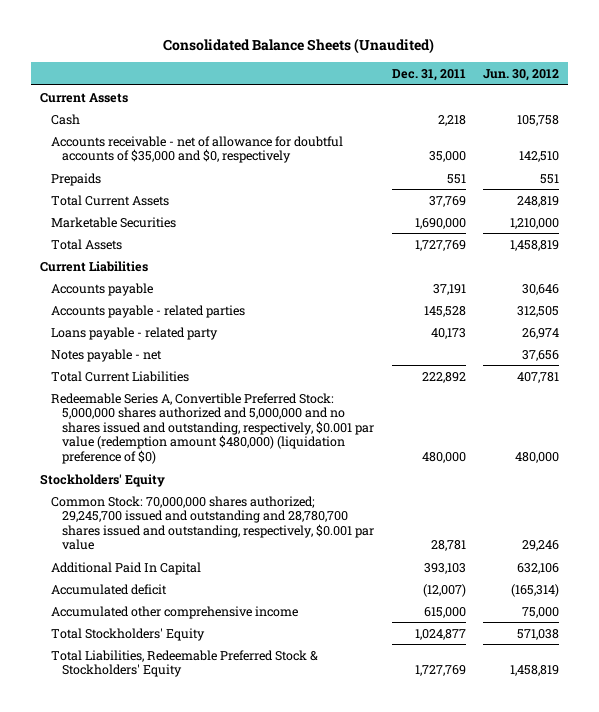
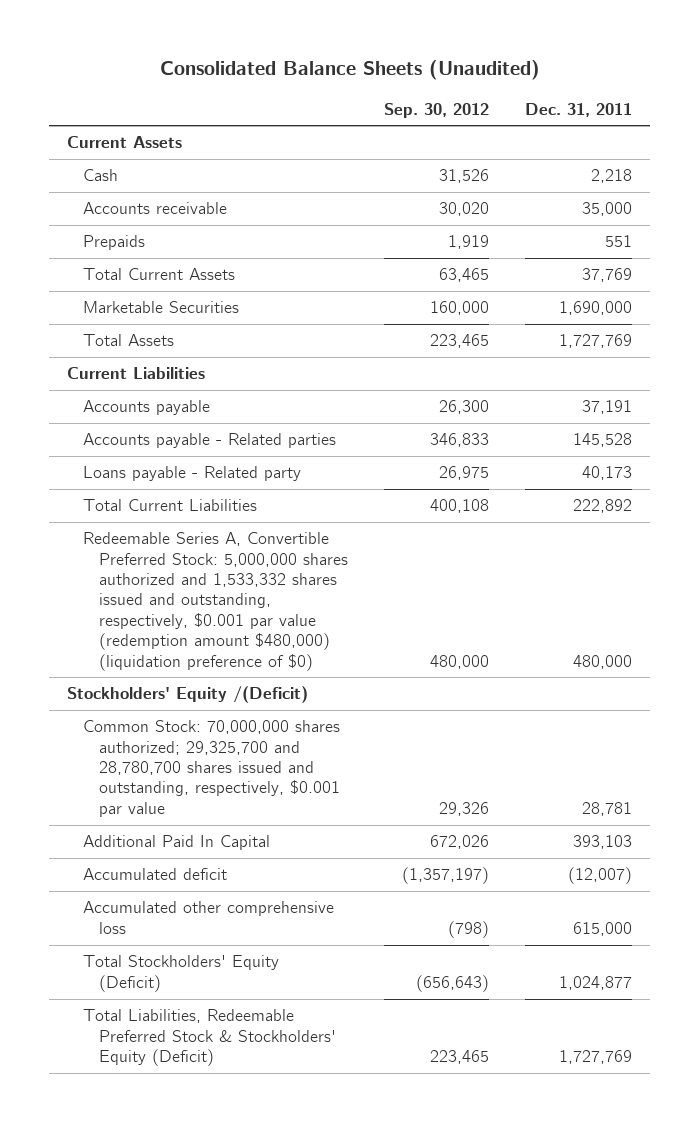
[482,68,559,81] Jun. 30, 2012 -> none
none -> [384,102,490,118] Sep. 30, 2012
[50,135,343,164] Accounts receivable - net of allowance for doubtful accounts of $35,000 and $0, respectively -> [83,202,228,215] Accounts receivable
[50,348,162,362] Notes payable - net -> none
[50,304,245,318] Accounts payable - related parties -> [83,433,337,449] Accounts payable - Related parties
[50,326,218,340] Loans payable - related party -> [83,466,302,482] Loans payable - Related party
[50,392,375,464] Redeemable Series A, Convertible Preferred Stock: 5,000,000 shares authorized and 5,000,000 and no shares issued and outstanding, respectively, $0.001 par value (redemption amount $480,000) (liquidation preference of $0) -> [83,532,349,671] Redeemable Series A, Convertible Preferred Stock: 5,000,000 shares authorized and 1,533,332 shares issued and outstanding, respectively, $0.001 par value (redemption amount $480,000) (liquidation preference of $0)
[39,473,165,487] Stockholders' Equity -> [67,686,309,704] Stockholders' Equity /(Deficit)
[50,495,375,551] Common Stock: 70,000,000 shares authorized; 29,245,700 issued and outstanding and 28,780,700 shares issued and outstanding, respectively, $0.001 par value -> [83,720,341,817] Common Stock: 70,000,000 shares authorized; 29,325,700 and 28,780,700 shares issued and outstanding, respectively, $0.001 par value
[50,605,298,619] Accumulated other comprehensive income -> [83,901,335,934] Accumulated other comprehensive loss
[50,627,205,641] Total Stockholders' Equity -> [83,955,280,992] Total Stockholders' Equity (Deficit)
[50,649,318,678] Total Liabilities, Redeemable Preferred Stock & Stockholders' Equity -> [83,1009,337,1067] Total Liabilities, Redeemable Preferred Stock & Stockholders' Equity (Deficit)

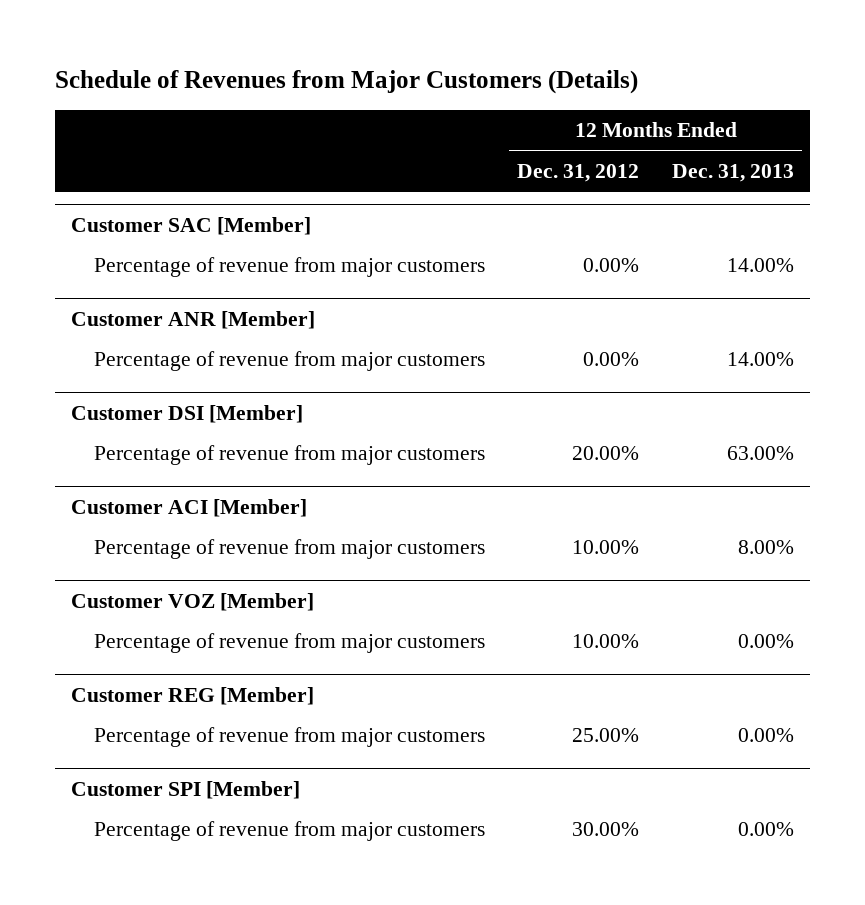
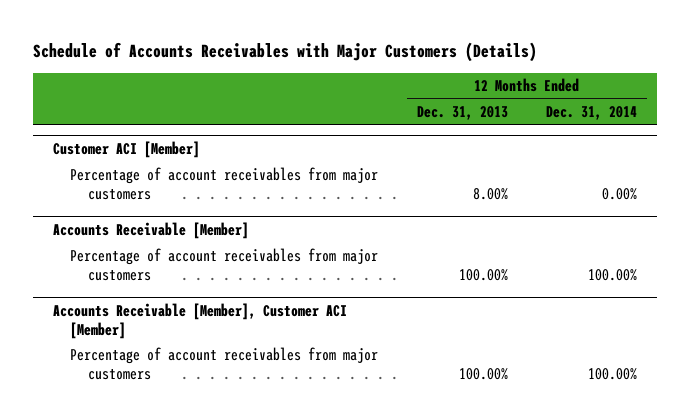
[54,70,638,95] Schedule of Revenues from Major Customers (Details) -> [33,42,538,63] Schedule of Accounts Receivables with Major Customers (Details)
[517,164,640,183] Dec. 31, 2012 -> none
none -> [546,106,638,121] Dec. 31, 2014
[71,217,312,236] Customer SAC [Member] -> none
[94,257,486,278] Percentage of revenue from major customers -> none
[71,311,316,330] Customer ANR [Member] -> none
[94,351,486,372] Percentage of revenue from major customers -> none
[71,405,304,424] Customer DSI [Member] -> none
[94,445,486,466] Percentage of revenue from major customers -> none
[71,593,315,612] Customer VOZ [Member] -> none
[71,687,315,706] Customer REG [Member] -> none
[71,781,301,800] Customer SPI [Member] -> none
[94,821,486,842] Percentage of revenue from major customers -> none
[94,539,486,560] Percentage of revenue from major customers -> [70,167,379,201] Percentage of account receivables from major customers
none -> [52,221,249,239] Accounts Receivable [Member]
[94,633,486,654] Percentage of revenue from major customers -> [70,248,379,282] Percentage of account receivables from major customers
[737,634,794,649] 0.00% -> [458,269,508,282] 100.00%
none -> [52,302,347,339] Accounts Receivable [Member], Customer ACI [Member]
[94,727,486,748] Percentage of revenue from major customers -> [70,347,379,381] Percentage of account receivables from major customers
[737,728,794,743] 0.00% -> [458,368,508,381] 100.00%

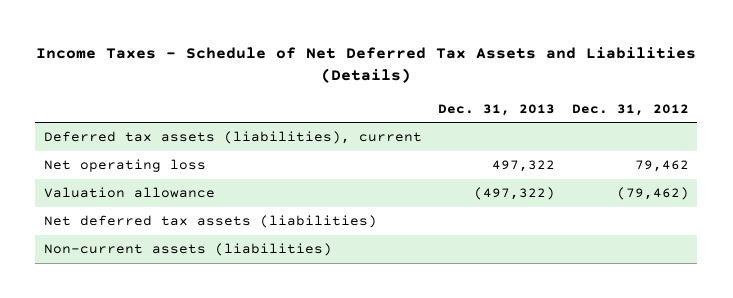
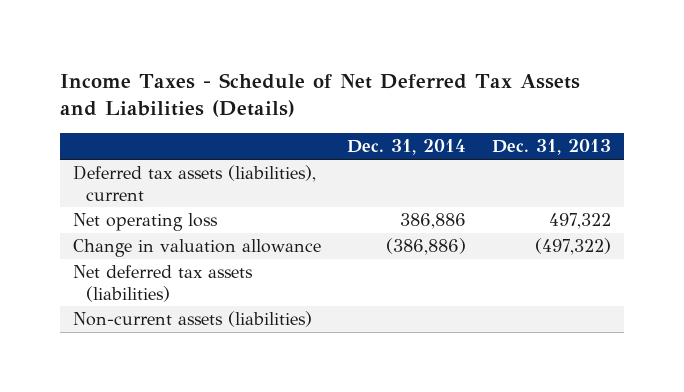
[571,103,689,116] Dec. 31, 2012 -> none
none -> [347,139,467,156] Dec. 31, 2014
[43,187,215,199] Valuation allowance -> [73,239,322,258] Change in valuation allowance

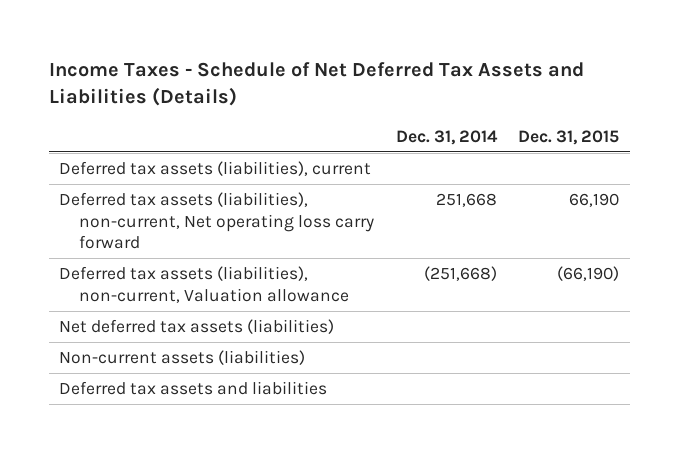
[492,139,612,156] Dec. 31, 2013 -> none
none -> [518,129,620,145] Dec. 31, 2015
[73,213,219,232] Net operating loss -> [59,192,375,249] Deferred tax assets (liabilities), non-current, Net operating loss carry forward
[400,213,467,230] 386,886 -> [435,193,497,208] 251,668
[73,239,322,258] Change in valuation allowance -> [59,266,350,303] Deferred tax assets (liabilities), non-current, Valuation allowance
[386,238,467,256] (386,886) -> [423,266,497,282] (251,668)
none -> [59,381,328,396] Deferred tax assets and liabilities

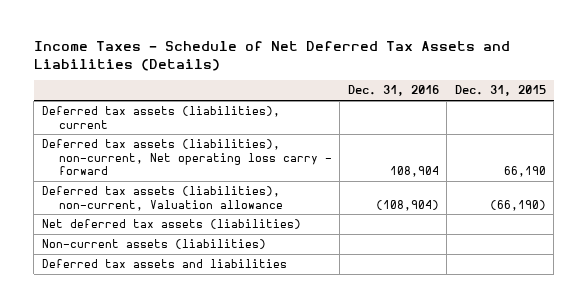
[395,129,498,145] Dec. 31, 2014 -> none
none -> [347,85,439,97] Dec. 31, 2016
[59,192,375,249] Deferred tax assets (liabilities), non-current, Net operating loss carry forward -> [41,139,332,175] Deferred tax assets (liabilities), non-current, Net operating loss carry - forward

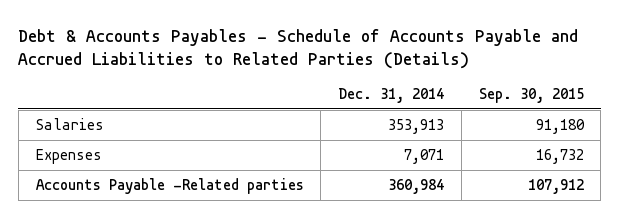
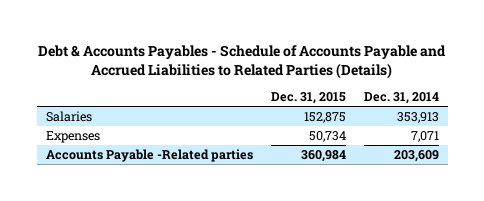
[478,88,584,104] Sep. 30, 2015 -> none
none -> [270,92,346,105] Dec. 31, 2015
[388,178,445,194] 360,984 -> [393,149,439,162] 203,609

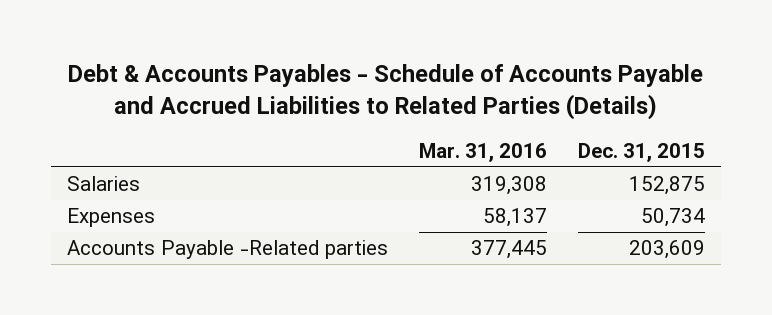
[363,92,439,105] Dec. 31, 2014 -> none
none -> [418,142,547,162] Mar. 31, 2016
[300,149,346,162] 360,984 -> [629,240,706,260] 203,609

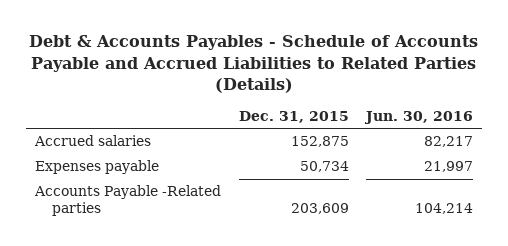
[418,142,547,162] Mar. 31, 2016 -> none
none -> [364,110,474,124] Jun. 30, 2016
[66,176,140,192] Salaries -> [33,135,151,147] Accrued salaries
[66,208,155,228] Expenses -> [34,160,159,175] Expenses payable

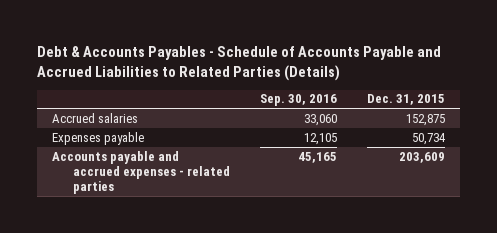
[364,110,474,124] Jun. 30, 2016 -> none
none -> [259,94,337,107] Sep. 30, 2016
[33,185,221,216] Accounts Payable -Related parties -> [52,150,230,195] Accounts payable and accrued expenses - related parties

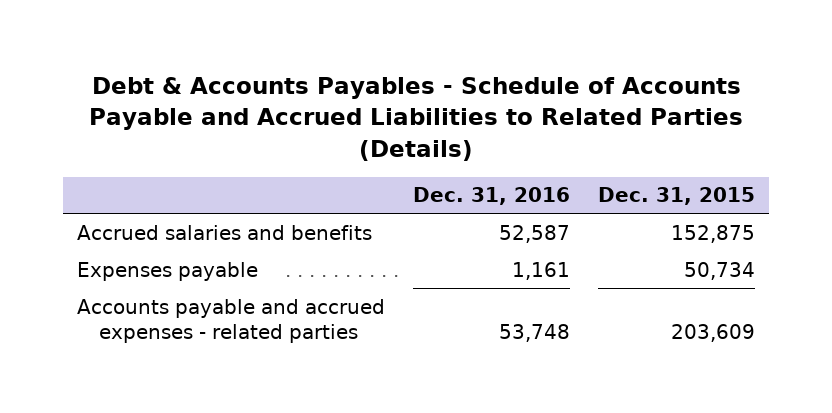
[259,94,337,107] Sep. 30, 2016 -> none
none -> [412,187,570,206] Dec. 31, 2016
[52,112,139,123] Accrued salaries -> [77,224,373,240] Accrued salaries and benefits

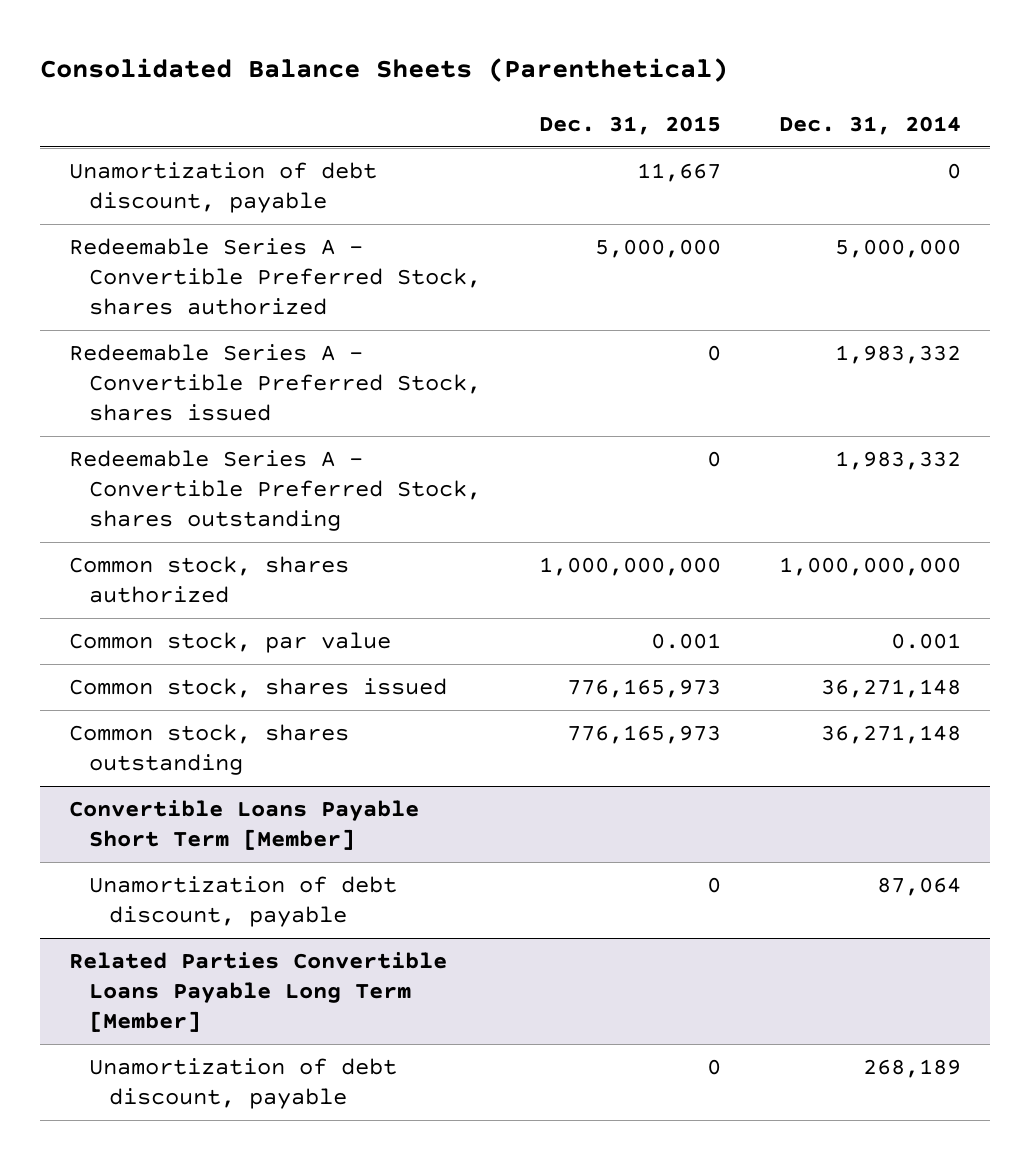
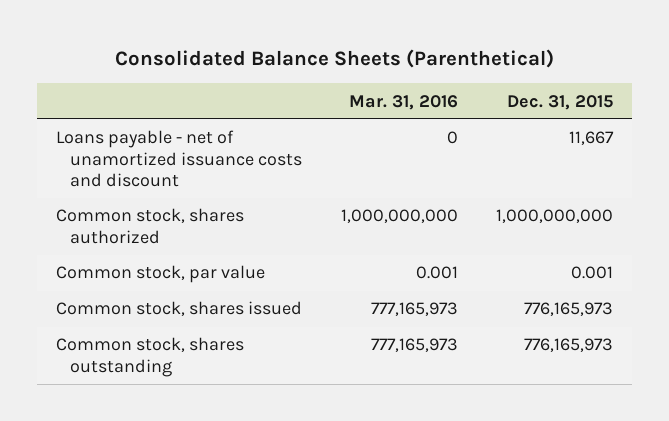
[779,116,962,136] Dec. 31, 2014 -> none
none -> [348,94,458,110] Mar. 31, 2016
[68,237,481,316] Redeemable Series A - Convertible Preferred Stock, shares authorized -> none
[68,343,481,422] Redeemable Series A - Convertible Preferred Stock, shares issued -> none
[68,449,481,532] Redeemable Series A - Convertible Preferred Stock, shares outstanding -> none
[68,161,377,214] Unamortization of debt discount, payable -> [56,130,302,187] Loans payable - net of unamortized issuance costs and discount
[68,799,419,851] Convertible Loans Payable Short Term [Member] -> none
[88,875,397,928] Unamortization of debt discount, payable -> none
[68,951,447,1033] Related Parties Convertible Loans Payable Long Term [Member] -> none
[88,1057,397,1110] Unamortization of debt discount, payable -> none

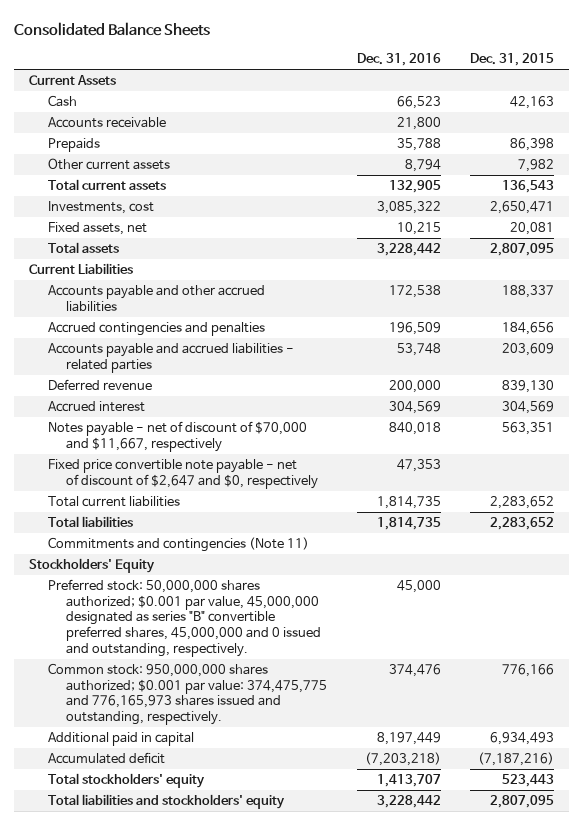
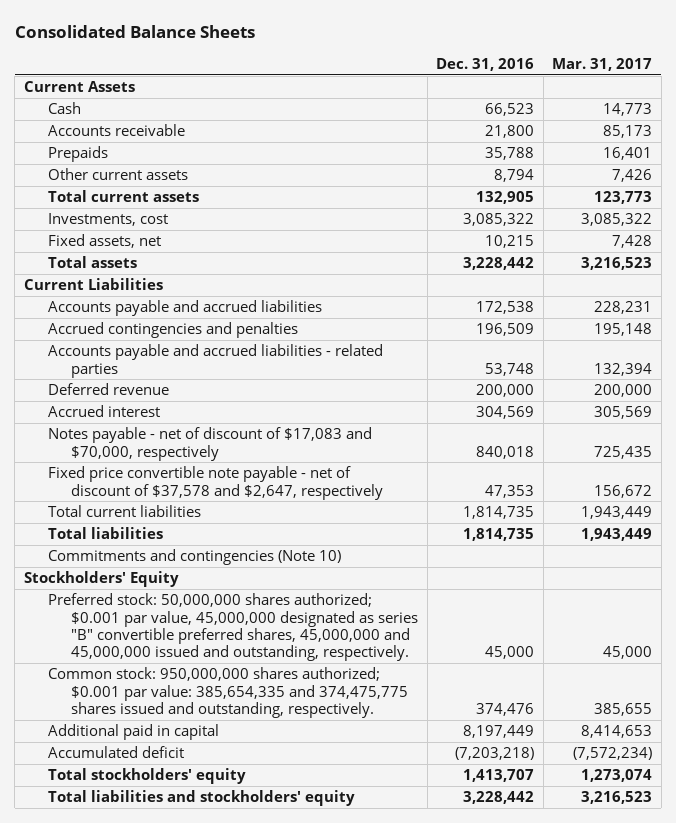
[470,53,555,67] Dec. 31, 2015 -> none
none -> [552,58,653,72] Mar. 31, 2017
[47,285,265,312] Accounts payable and other accrued liabilities -> [47,300,322,317] Accounts payable and accrued liabilities
[47,421,307,452] Notes payable - net of discount of $70,000 and $11,667, respectively -> [47,427,372,461] Notes payable - net of discount of $17,083 and $70,000, respectively
[47,459,319,489] Fixed price convertible note payable - net of discount of $2,647 and $0, respectively -> [47,466,384,500] Fixed price convertible note payable - net of discount of $37,578 and $2,647, respectively
[47,537,309,553] Commitments and contingencies (Note 11) -> [47,549,341,566] Commitments and contingencies (Note 10)
[47,579,322,657] Preferred stock: 50,000,000 shares authorized; $0.001 par value, 45,000,000 designated as series "B" convertible preferred shares, 45,000,000 and 0 issued and outstanding, respectively. -> [47,593,419,662] Preferred stock: 50,000,000 shares authorized; $0.001 par value, 45,000,000 designated as series "B" convertible preferred shares, 45,000,000 and 45,000,000 issued and outstanding, respectively.
[47,663,328,726] Common stock: 950,000,000 shares authorized; $0.001 par value: 374,475,775 and 776,165,973 shares issued and outstanding, respectively. -> [47,667,409,719] Common stock: 950,000,000 shares authorized; $0.001 par value: 385,654,335 and 374,475,775 shares issued and outstanding, respectively.

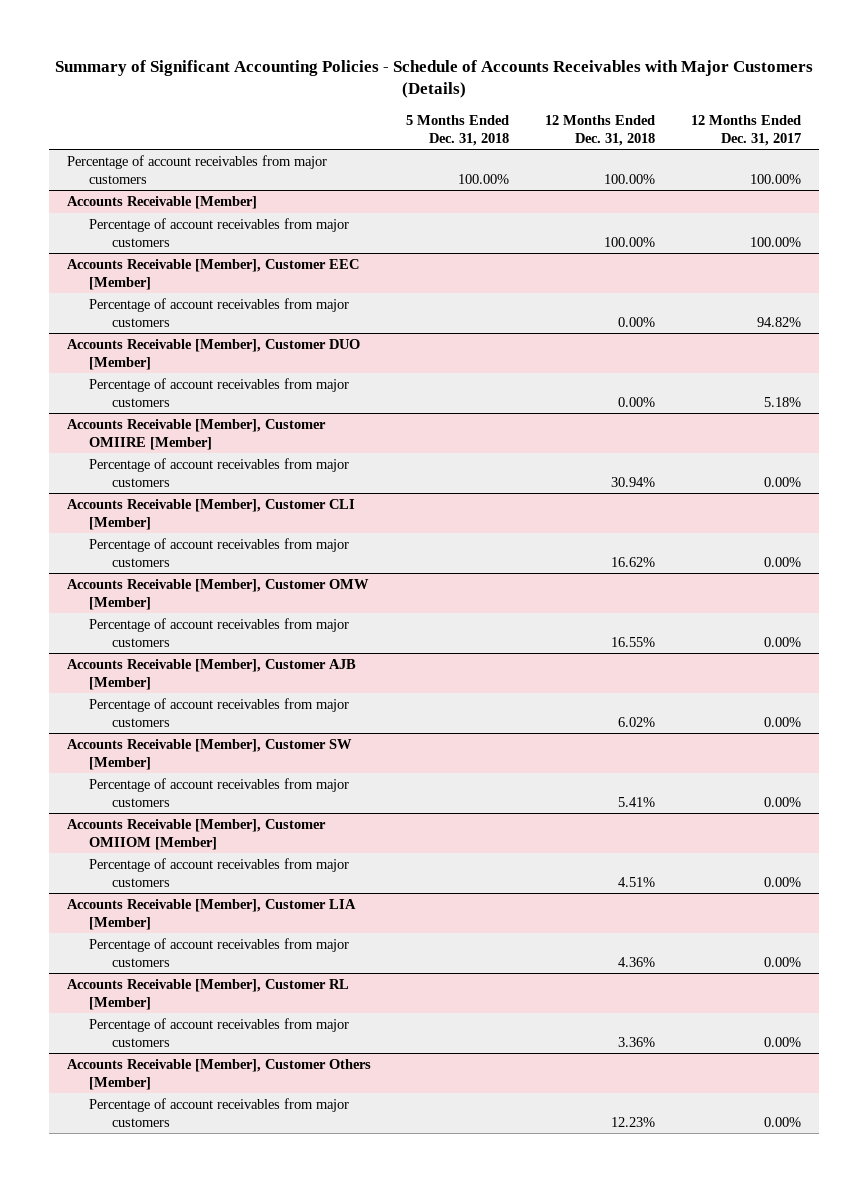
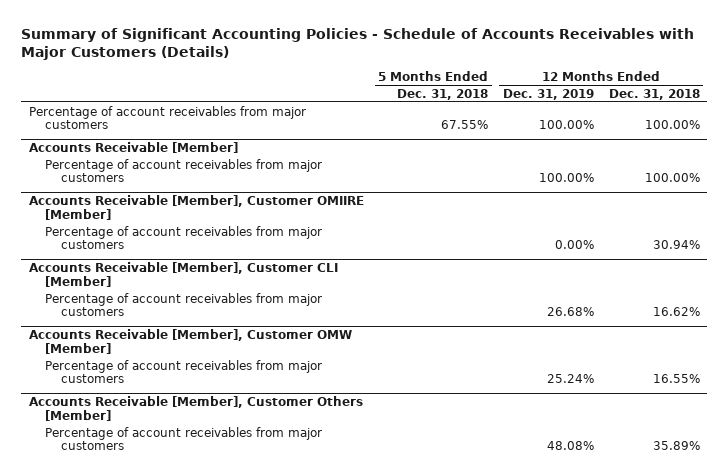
[690,115,801,146] 12 Months Ended Dec. 31, 2017 -> none
none -> [502,88,594,100] Dec. 31, 2019
[458,173,510,184] 100.00% -> [441,120,489,130] 67.55%
[66,259,359,290] Accounts Receivable [Member], Customer EEC [Member] -> none
[89,298,350,327] Percentage of account receivables from major customers -> none
[66,339,360,370] Accounts Receivable [Member], Customer DUO [Member] -> none
[89,378,350,407] Percentage of account receivables from major customers -> none
[66,659,356,690] Accounts Receivable [Member], Customer AJB [Member] -> none
[89,698,350,727] Percentage of account receivables from major customers -> none
[66,739,352,770] Accounts Receivable [Member], Customer SW [Member] -> none
[89,778,350,807] Percentage of account receivables from major customers -> none
[66,819,326,850] Accounts Receivable [Member], Customer OMIIOM [Member] -> none
[89,858,350,887] Percentage of account receivables from major customers -> none
[66,899,356,930] Accounts Receivable [Member], Customer LIA [Member] -> none
[89,938,350,967] Percentage of account receivables from major customers -> none
[66,979,349,1010] Accounts Receivable [Member], Customer RL [Member] -> none
[89,1018,350,1047] Percentage of account receivables from major customers -> none
[611,1116,656,1127] 12.23% -> [652,441,700,451] 35.89%

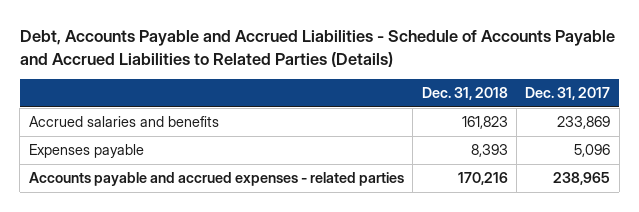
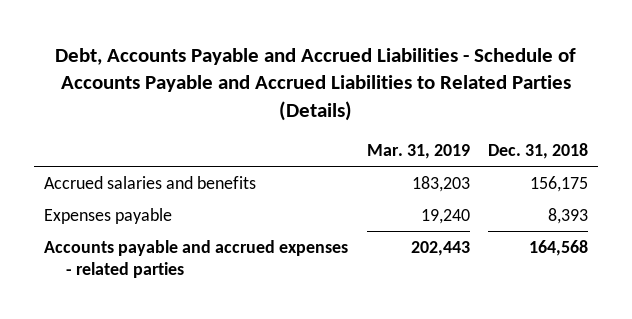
[525,87,611,101] Dec. 31, 2017 -> none
none -> [366,144,470,160] Mar. 31, 2019
[461,116,508,130] 161,823 -> [530,175,589,192] 156,175
[457,172,508,186] 170,216 -> [529,239,589,256] 164,568

